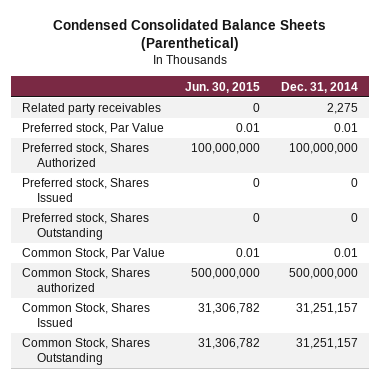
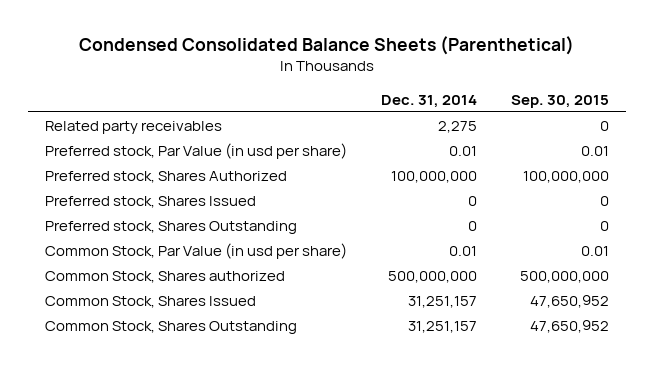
[185,81,261,93] Jun. 30, 2015 -> none
none -> [510,94,609,108] Sep. 30, 2015
[21,123,164,135] Preferred stock, Par Value -> [44,143,347,160] Preferred stock, Par Value (in usd per share)
[21,248,165,260] Common Stock, Par Value -> [44,243,347,260] Common Stock, Par Value (in usd per share)

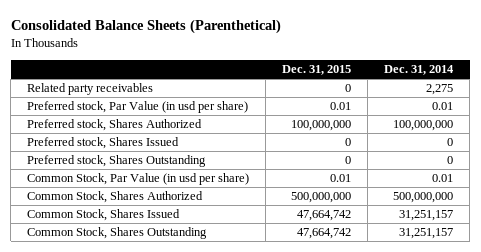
[78,36,574,56] Condensed Consolidated Balance Sheets (Parenthetical) -> [10,19,281,35] Consolidated Balance Sheets (Parenthetical)
[510,94,609,108] Sep. 30, 2015 -> none
none -> [282,65,352,76] Dec. 31, 2015
[44,271,285,284] Common Stock, Shares authorized -> [27,191,204,204] Common Stock, Shares Authorized

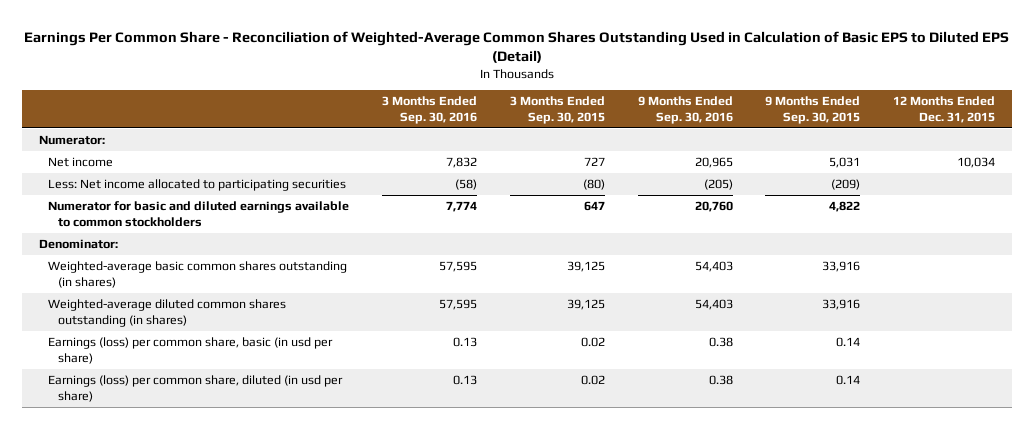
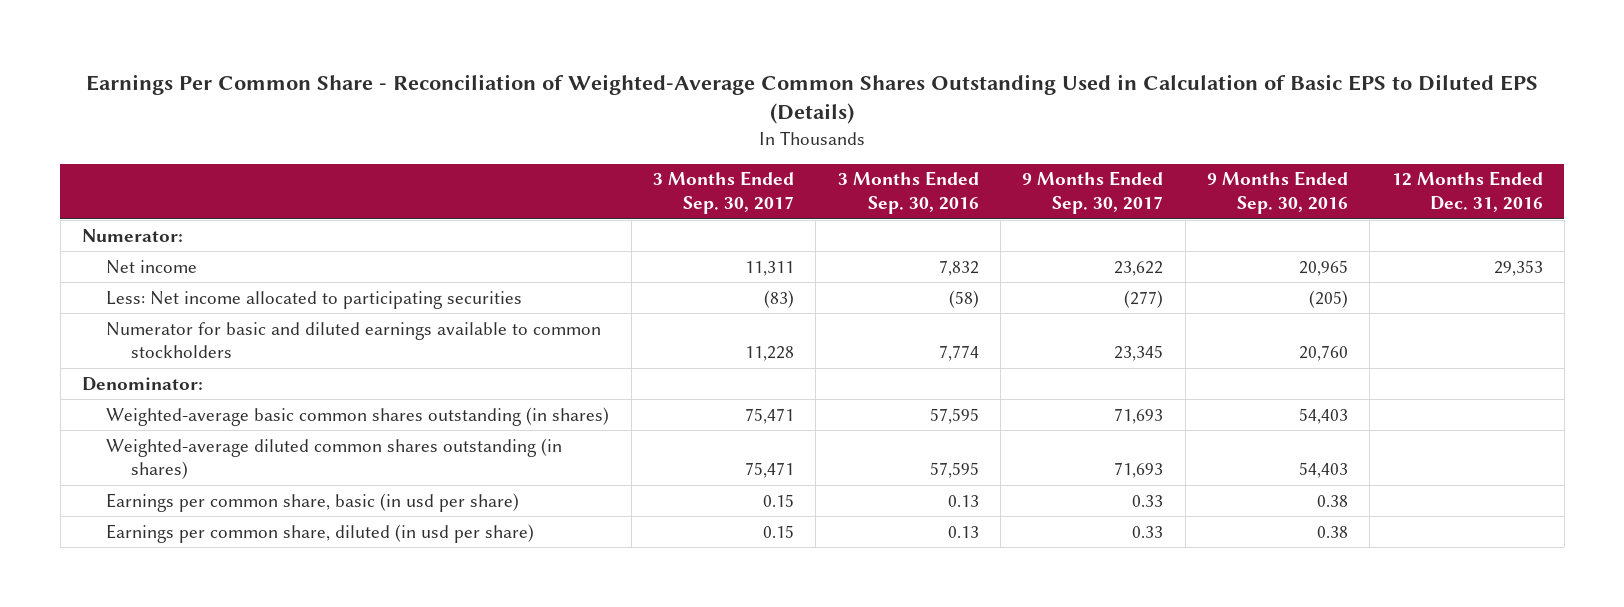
[23,30,1009,63] Earnings Per Common Share - Reconciliation of Weighted-Average Common Shares Outstanding Used in Calculation of Basic EPS to Diluted EPS (Detail) -> [86,73,1539,125] Earnings Per Common Share - Reconciliation of Weighted-Average Common Shares Outstanding Used in Calculation of Basic EPS to Diluted EPS (Details)
[509,95,605,124] 3 Months Ended Sep. 30, 2015 -> none
[765,95,861,124] 9 Months Ended Sep. 30, 2015 -> none
[893,95,996,123] 12 Months Ended Dec. 31, 2015 -> none
none -> [652,171,794,215] 3 Months Ended Sep. 30, 2017
none -> [1022,171,1164,215] 9 Months Ended Sep. 30, 2017
none -> [1391,171,1543,213] 12 Months Ended Dec. 31, 2016
[48,336,334,364] Earnings (loss) per common share, basic (in usd per share) -> [106,492,520,512] Earnings per common share, basic (in usd per share)
[48,374,344,402] Earnings (loss) per common share, diluted (in usd per share) -> [106,523,535,543] Earnings per common share, diluted (in usd per share)

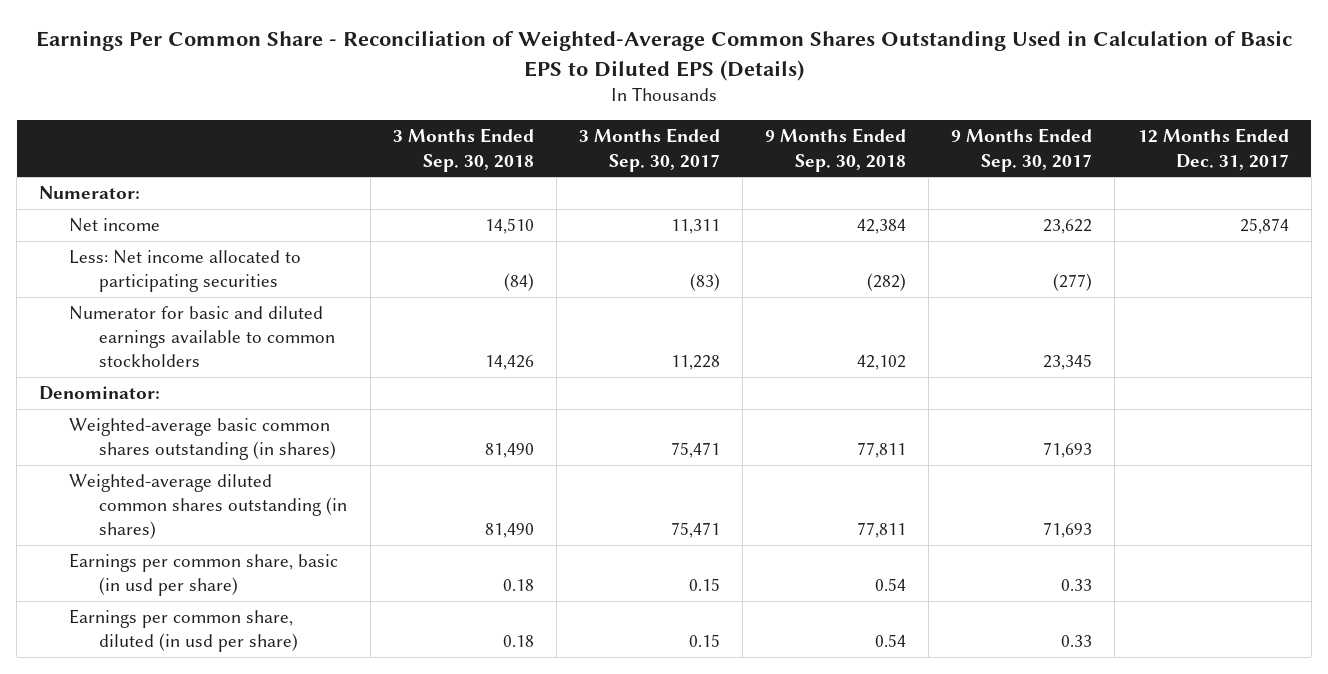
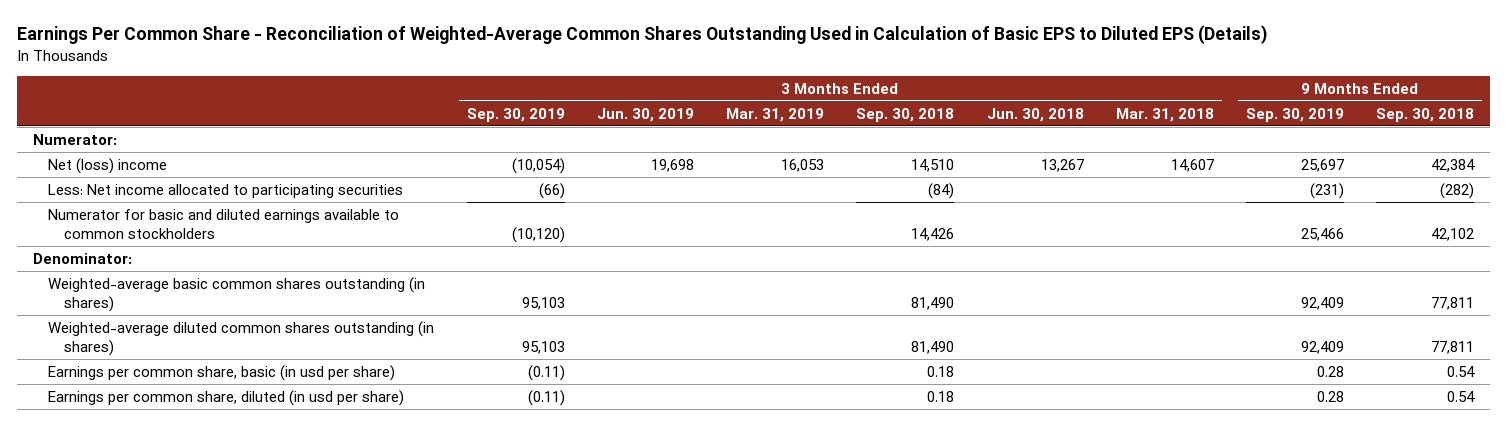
[578,128,720,172] 3 Months Ended Sep. 30, 2017 -> none
[951,128,1093,172] 9 Months Ended Sep. 30, 2017 -> none
[1137,128,1289,170] 12 Months Ended Dec. 31, 2017 -> none
none -> [466,107,565,122] Sep. 30, 2019
none -> [596,107,694,122] Jun. 30, 2019
none -> [726,107,825,122] Mar. 31, 2019
none -> [986,107,1084,122] Jun. 30, 2018
none -> [1115,107,1214,122] Mar. 31, 2018
none -> [1245,107,1344,122] Sep. 30, 2019
[69,218,161,233] Net income -> [48,157,168,174] Net (loss) income

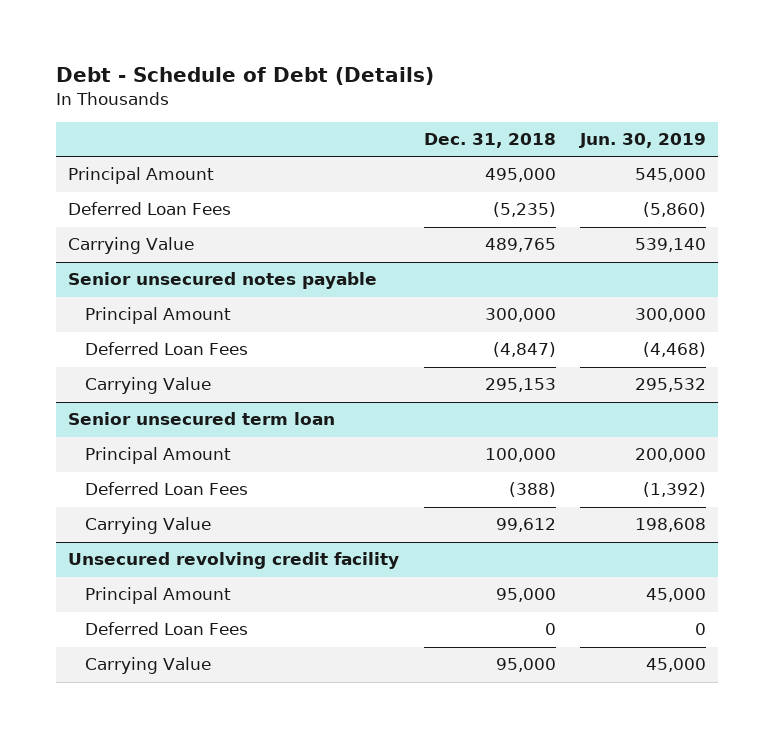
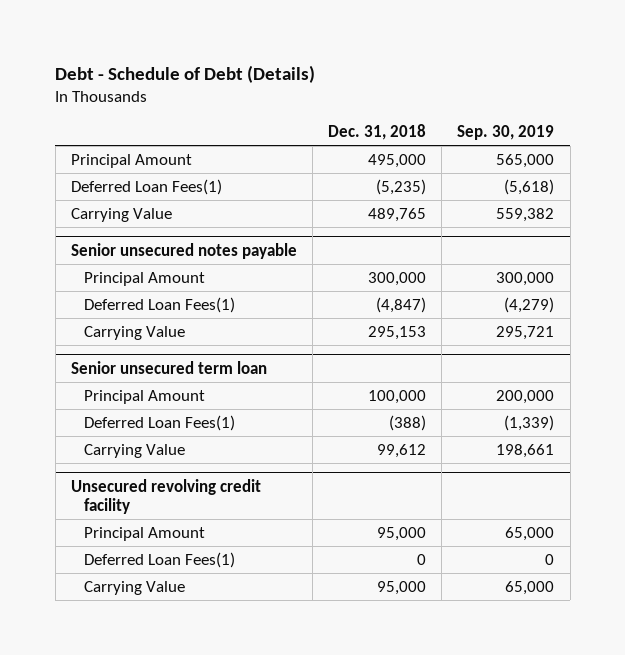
[578,133,706,149] Jun. 30, 2019 -> none
none -> [457,125,555,141] Sep. 30, 2019
[68,202,232,216] Deferred Loan Fees -> [70,178,222,195] Deferred Loan Fees(1)
[85,342,249,356] Deferred Loan Fees -> [84,296,236,313] Deferred Loan Fees(1)
[85,482,249,496] Deferred Loan Fees -> [84,414,236,431] Deferred Loan Fees(1)
[85,622,249,636] Deferred Loan Fees -> [84,551,236,568] Deferred Loan Fees(1)

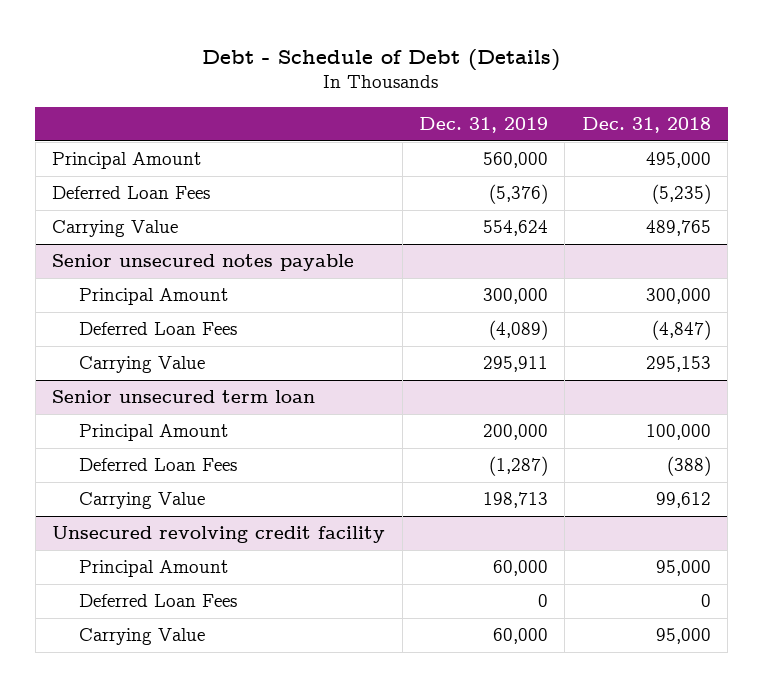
[457,125,555,141] Sep. 30, 2019 -> none
none -> [418,117,548,134] Dec. 31, 2019
[70,178,222,195] Deferred Loan Fees(1) -> [52,186,211,200] Deferred Loan Fees
[84,296,236,313] Deferred Loan Fees(1) -> [78,322,237,336] Deferred Loan Fees
[84,414,236,431] Deferred Loan Fees(1) -> [78,458,237,472] Deferred Loan Fees
[84,551,236,568] Deferred Loan Fees(1) -> [78,594,237,608] Deferred Loan Fees

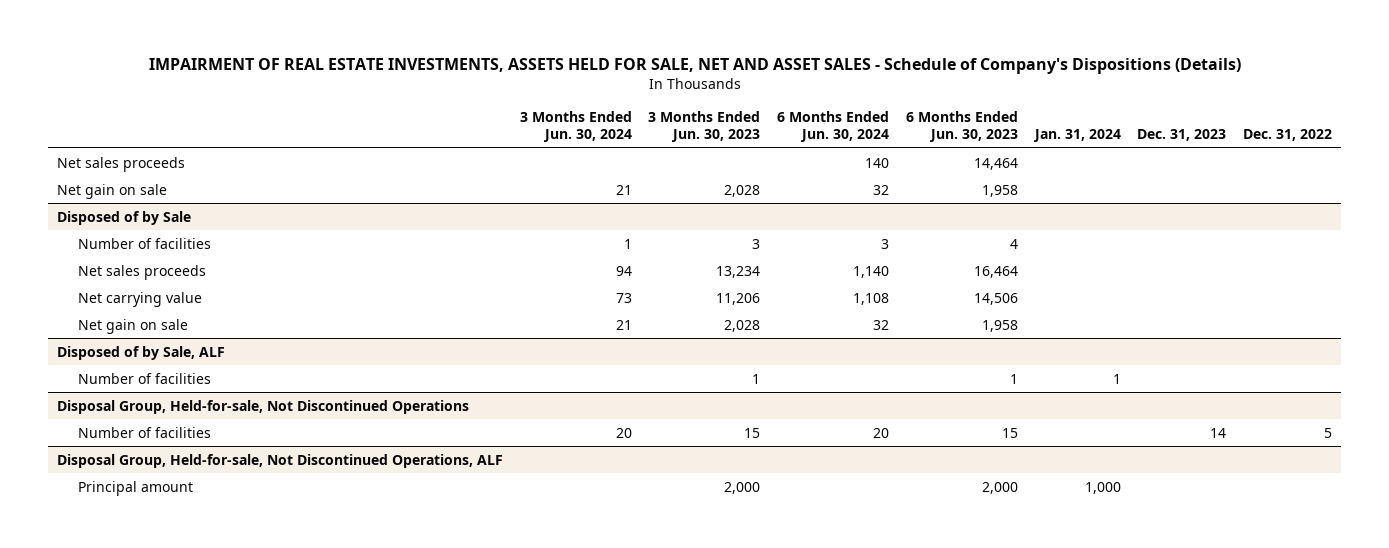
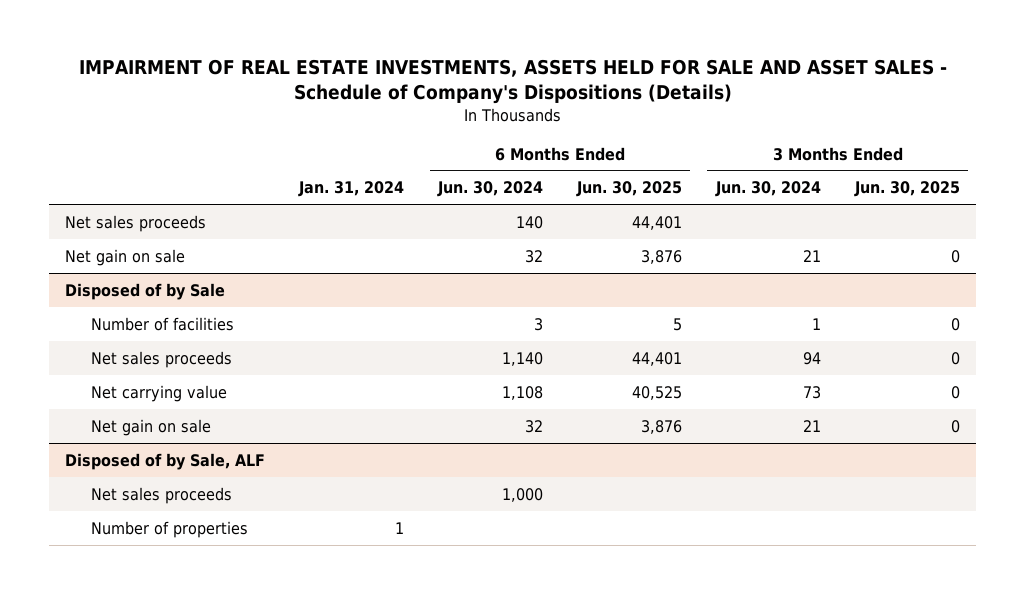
[148,58,1241,75] IMPAIRMENT OF REAL ESTATE INVESTMENTS, ASSETS HELD FOR SALE, NET AND ASSET SALES - Schedule of Company's Dispositions (Details) -> [78,58,947,104] IMPAIRMENT OF REAL ESTATE INVESTMENTS, ASSETS HELD FOR SALE AND ASSET SALES - Schedule of Company's Dispositions (Details)
[648,110,761,143] 3 Months Ended Jun. 30, 2023 -> none
[905,110,1018,143] 6 Months Ended Jun. 30, 2023 -> none
[1137,129,1227,142] Dec. 31, 2023 -> none
[1243,129,1333,142] Dec. 31, 2022 -> none
none -> [575,181,682,198] Jun. 30, 2025
none -> [853,181,960,198] Jun. 30, 2025
[56,399,469,414] Disposal Group, Held-for-sale, Not Discontinued Operations -> none
[77,426,211,438] Number of facilities -> none
[56,453,503,468] Disposal Group, Held-for-sale, Not Discontinued Operations, ALF -> none
[77,480,193,496] Principal amount -> none
none -> [91,486,233,504] Net sales proceeds
[77,372,211,384] Number of facilities -> [91,520,249,538] Number of properties

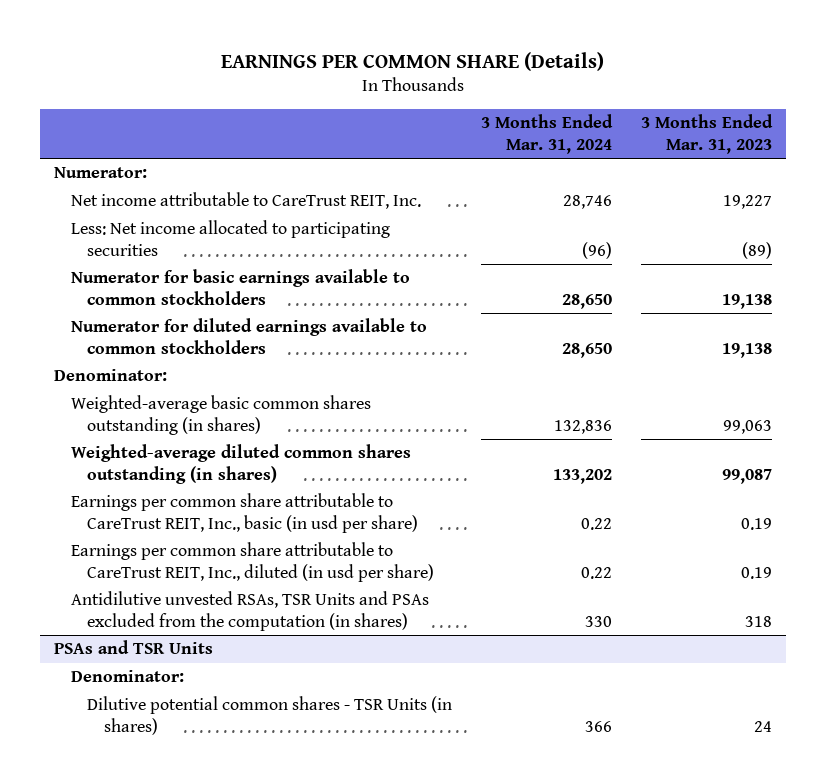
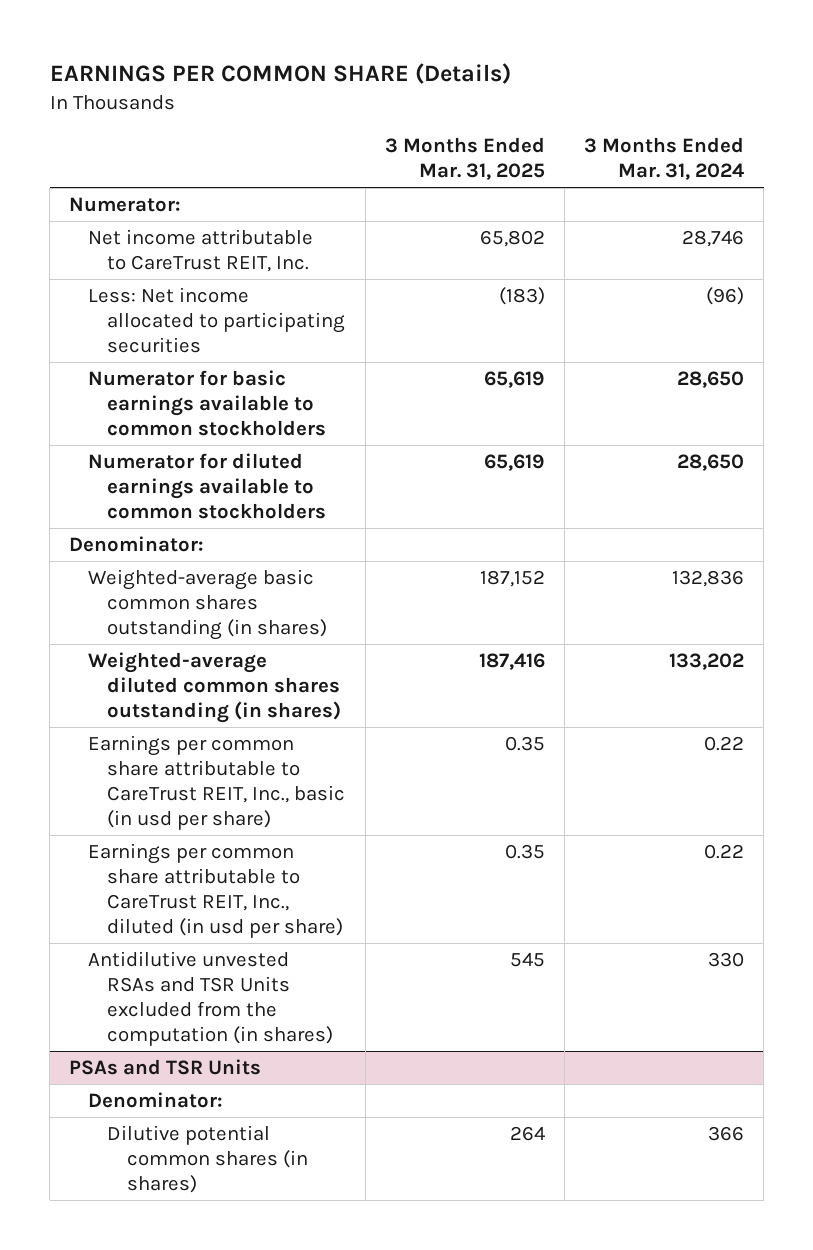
[640,114,773,154] 3 Months Ended Mar. 31, 2023 -> none
none -> [384,137,545,181] 3 Months Ended Mar. 31, 2025
[70,591,429,631] Antidilutive unvested RSAs, TSR Units and PSAs excluded from the computation (in shares) -> [88,950,334,1047] Antidilutive unvested RSAs and TSR Units excluded from the computation (in shares)
[87,696,453,735] Dilutive potential common shares - TSR Units (in shares) -> [107,1124,308,1193] Dilutive potential common shares (in shares)

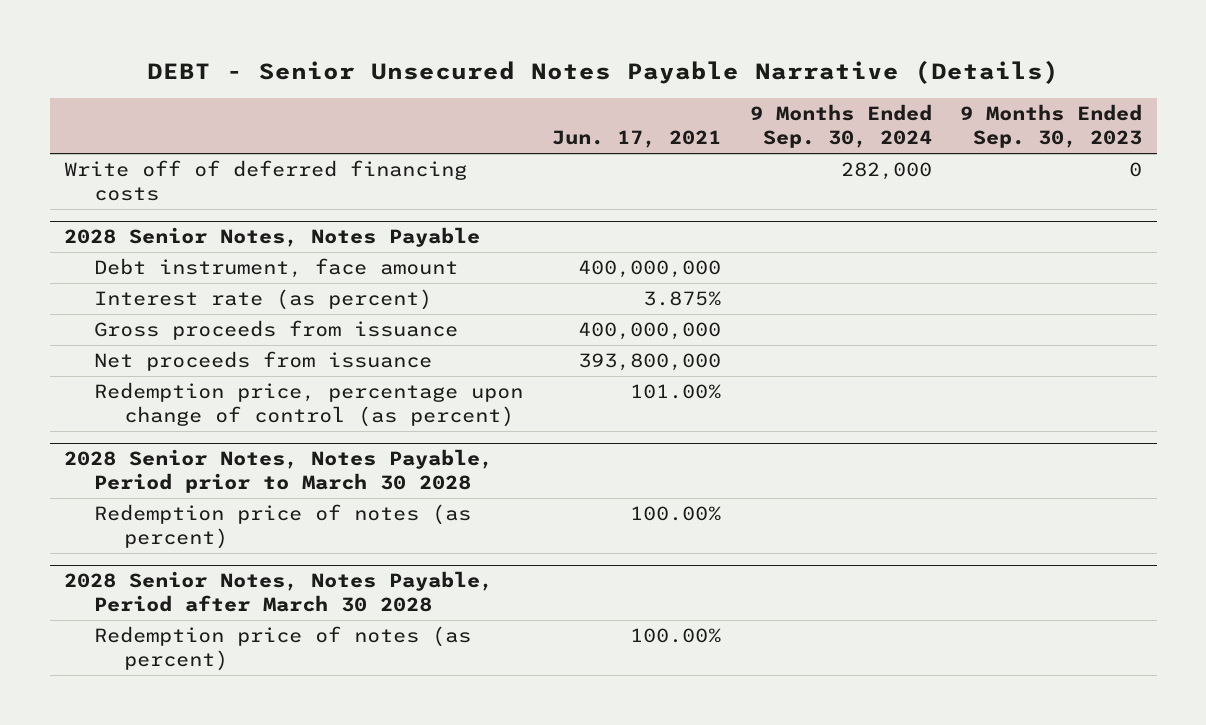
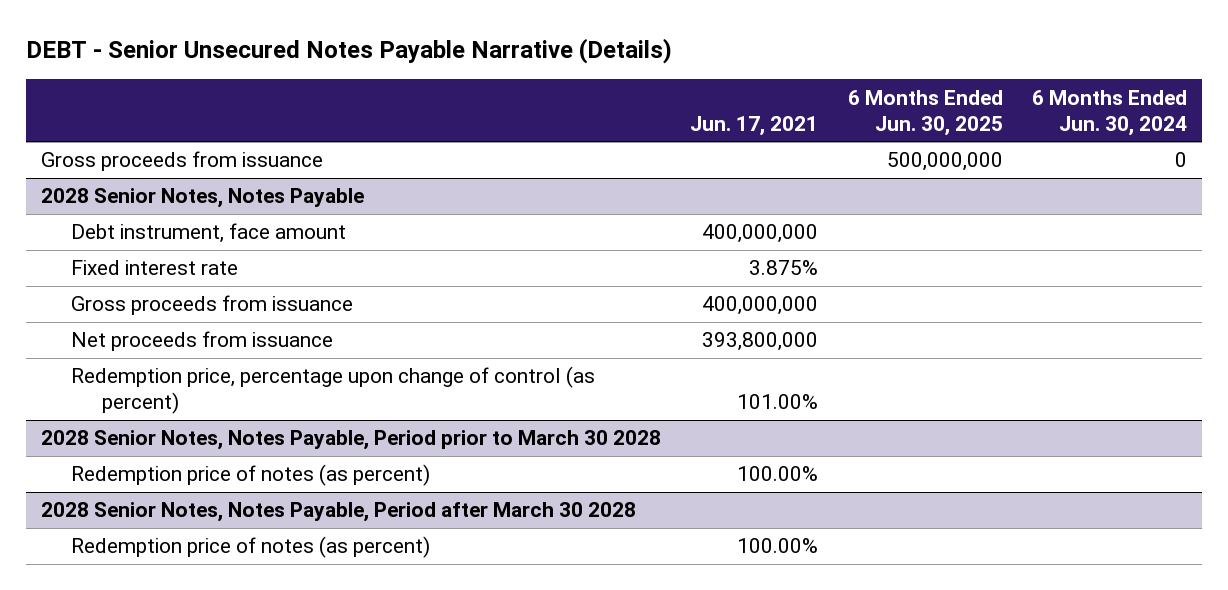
[749,104,932,149] 9 Months Ended Sep. 30, 2024 -> none
[960,104,1143,149] 9 Months Ended Sep. 30, 2023 -> none
none -> [847,89,1003,136] 6 Months Ended Jun. 30, 2025
none -> [1032,89,1188,136] 6 Months Ended Jun. 30, 2024
[63,160,467,202] Write off of deferred financing costs -> none
none -> [40,151,323,172] Gross proceeds from issuance
[94,289,433,311] Interest rate (as percent) -> [71,260,239,276] Fixed interest rate

